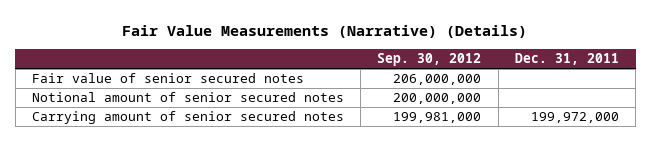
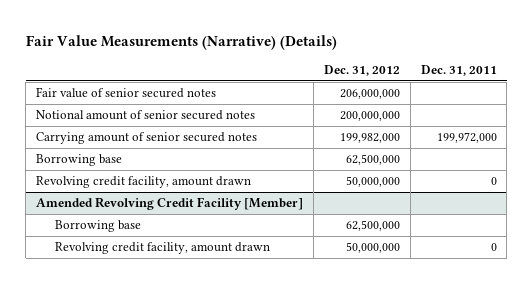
[377,53,482,67] Sep. 30, 2012 -> none
none -> [323,65,400,77] Dec. 31, 2012
none -> [35,154,122,167] Borrowing base
none -> [35,176,251,189] Revolving credit facility, amount drawn
none -> [35,197,303,211] Amended Revolving Credit Facility [Member]
none -> [54,220,141,233] Borrowing base
none -> [54,242,270,255] Revolving credit facility, amount drawn

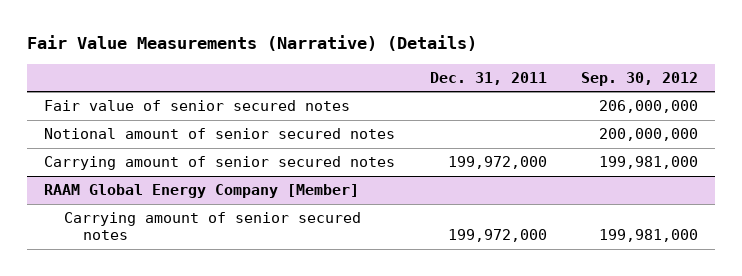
[323,65,400,77] Dec. 31, 2012 -> none
none -> [581,71,699,86] Sep. 30, 2012
[35,154,122,167] Borrowing base -> none
[35,176,251,189] Revolving credit facility, amount drawn -> none
[35,197,303,211] Amended Revolving Credit Facility [Member] -> none
[54,220,141,233] Borrowing base -> none
[54,242,270,255] Revolving credit facility, amount drawn -> none
none -> [43,184,359,199] RAAM Global Energy Company [Member]
none -> [63,212,361,241] Carrying amount of senior secured notes

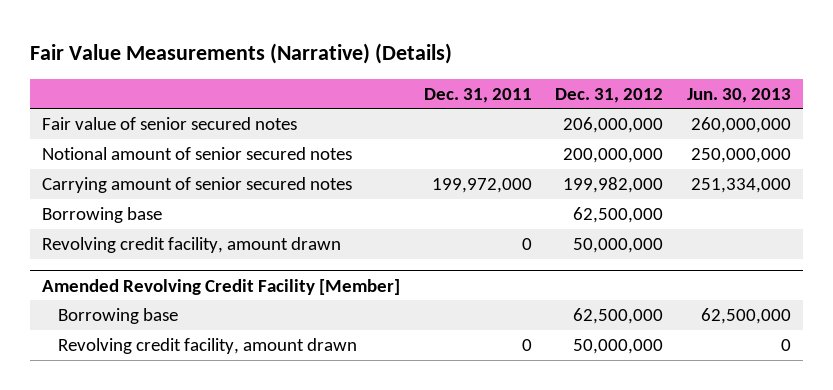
[581,71,699,86] Sep. 30, 2012 -> none
none -> [555,87,664,103] Dec. 31, 2012
none -> [687,87,792,103] Jun. 30, 2013
[43,184,359,199] RAAM Global Energy Company [Member] -> none
[63,212,361,241] Carrying amount of senior secured notes -> none
none -> [41,207,162,224] Borrowing base
none -> [41,237,341,254] Revolving credit facility, amount drawn
none -> [41,278,400,295] Amended Revolving Credit Facility [Member]
none -> [57,308,178,325] Borrowing base
none -> [57,338,357,355] Revolving credit facility, amount drawn

